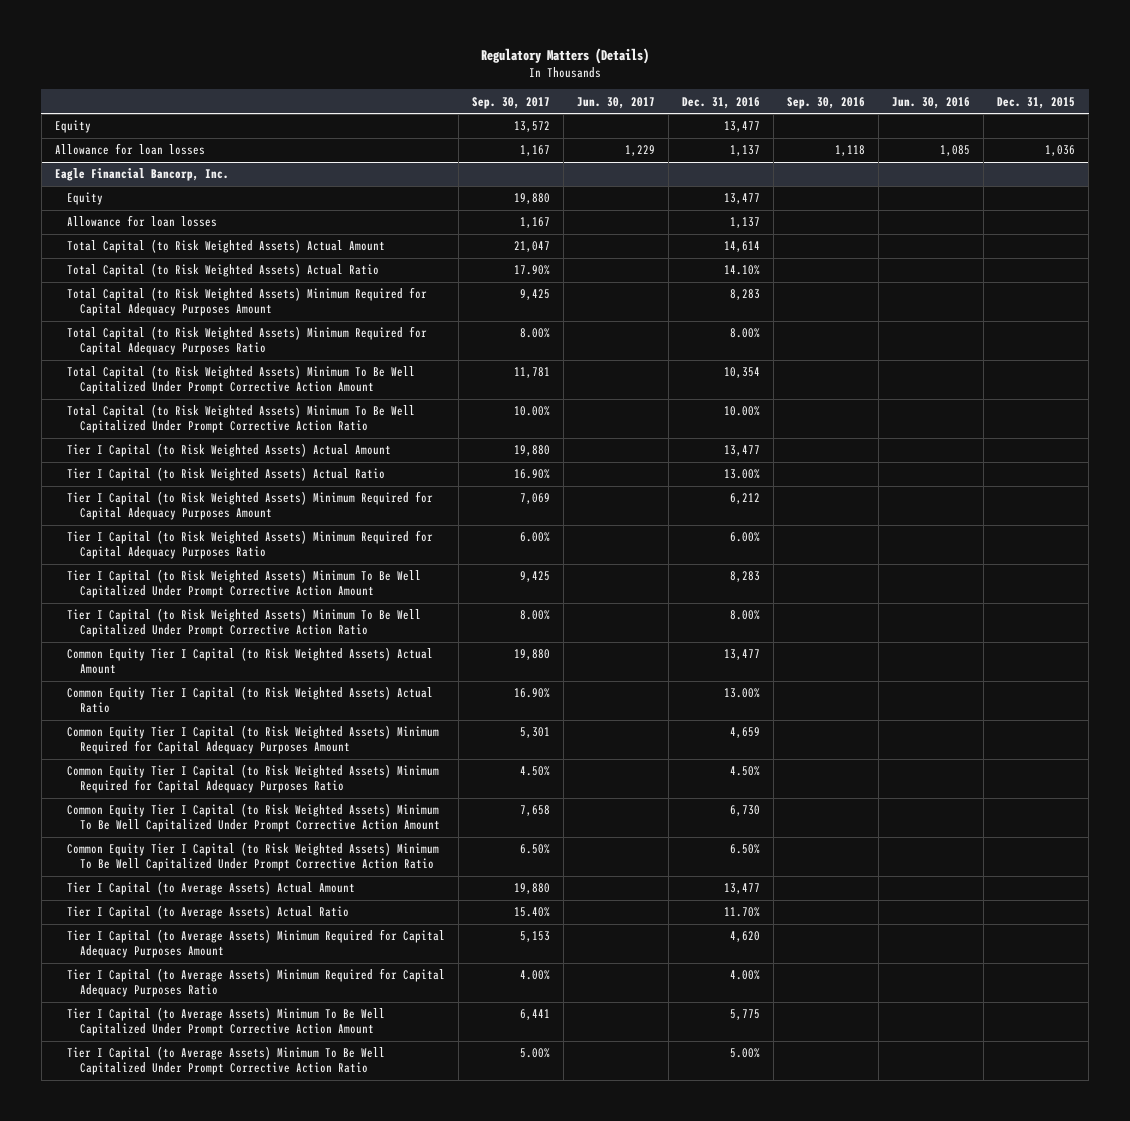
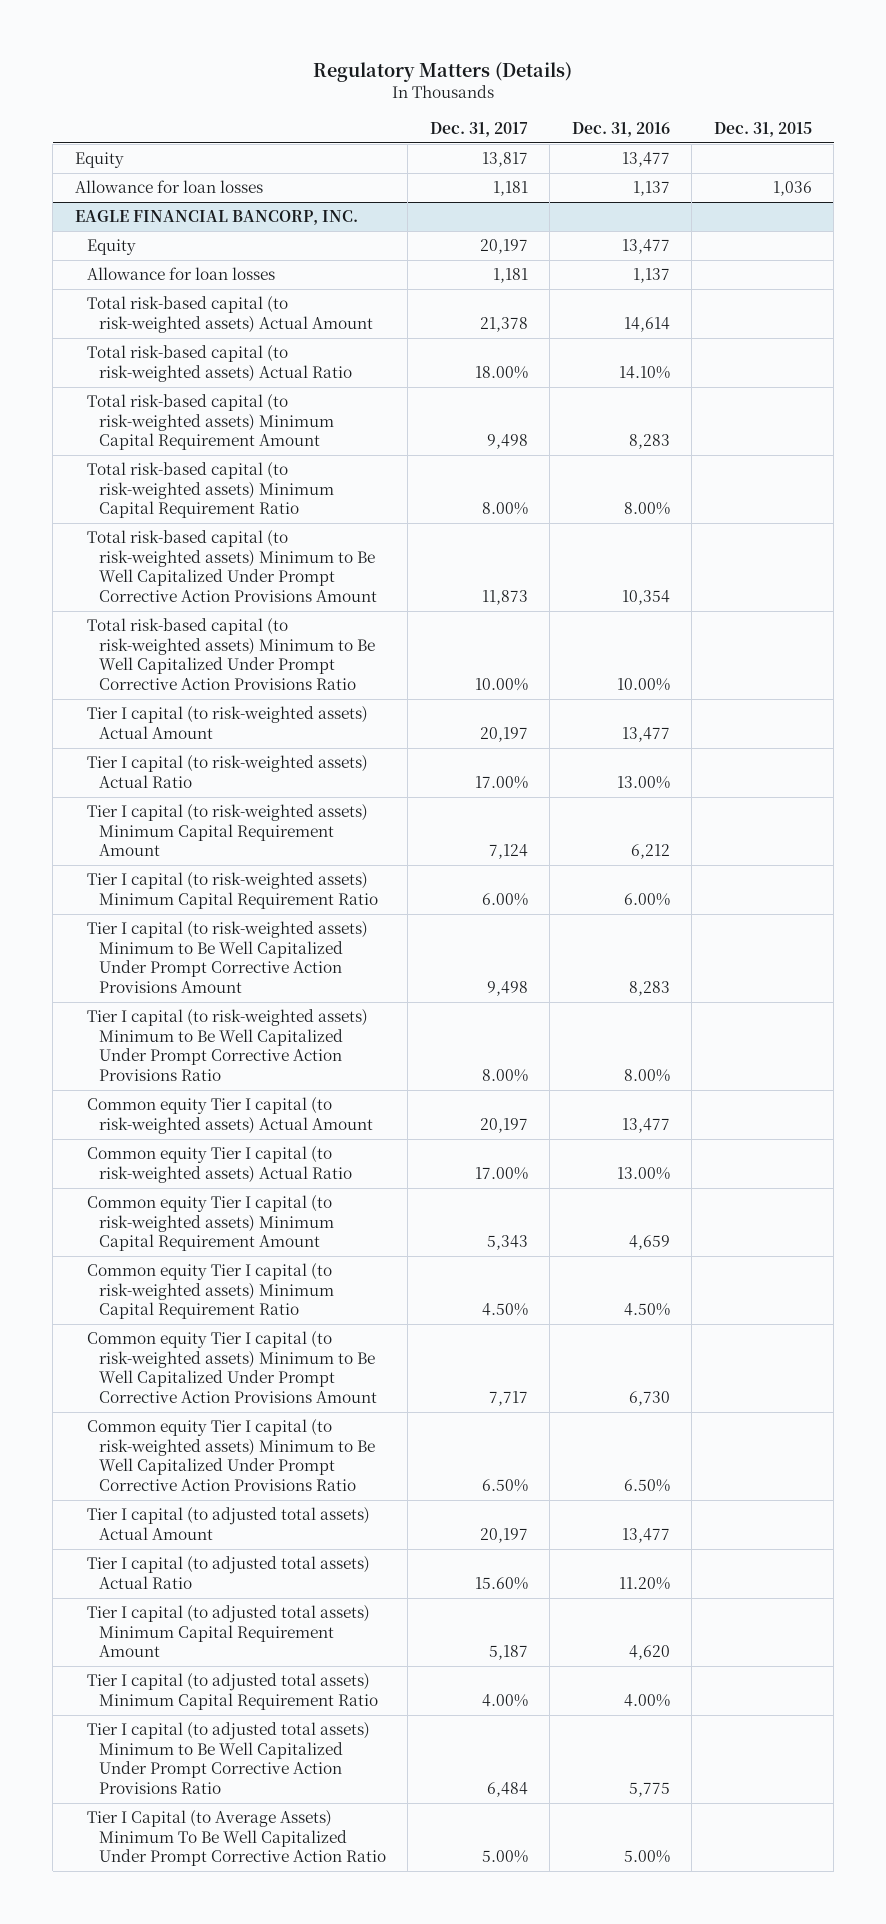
[472,96,551,109] Sep. 30, 2017 -> none
[577,96,656,109] Jun. 30, 2017 -> none
[787,96,866,109] Sep. 30, 2016 -> none
[892,96,971,109] Jun. 30, 2016 -> none
none -> [429,121,528,137] Dec. 31, 2017
[54,168,229,182] Eagle Financial Bancorp, Inc. -> [74,210,358,226] EAGLE FINANCIAL BANCORP, INC.
[67,239,386,254] Total Capital (to Risk Weighted Assets) Actual Amount -> [86,296,373,333] Total risk-based capital (to risk-weighted assets) Actual Amount
[67,263,380,278] Total Capital (to Risk Weighted Assets) Actual Ratio -> [86,345,352,382] Total risk-based capital (to risk-weighted assets) Actual Ratio
[67,287,428,317] Total Capital (to Risk Weighted Assets) Minimum Required for Capital Adequacy Purposes Amount -> [86,394,334,451] Total risk-based capital (to risk-weighted assets) Minimum Capital Requirement Amount
[67,326,428,356] Total Capital (to Risk Weighted Assets) Minimum Required for Capital Adequacy Purposes Ratio -> [86,462,334,519] Total risk-based capital (to risk-weighted assets) Minimum Capital Requirement Ratio
[67,365,416,395] Total Capital (to Risk Weighted Assets) Minimum To Be Well Capitalized Under Prompt Corrective Action Amount -> [86,530,377,602] Total risk-based capital (to risk-weighted assets) Minimum to Be Well Capitalized Under Prompt Corrective Action Provisions Amount
[67,404,416,434] Total Capital (to Risk Weighted Assets) Minimum To Be Well Capitalized Under Prompt Corrective Action Ratio -> [86,618,375,690] Total risk-based capital (to risk-weighted assets) Minimum to Be Well Capitalized Under Prompt Corrective Action Provisions Ratio
[67,443,392,458] Tier I Capital (to Risk Weighted Assets) Actual Amount -> [86,706,368,739] Tier I capital (to risk-weighted assets) Actual Amount
[67,467,386,482] Tier I Capital (to Risk Weighted Assets) Actual Ratio -> [86,755,368,788] Tier I capital (to risk-weighted assets) Actual Ratio
[67,491,434,521] Tier I Capital (to Risk Weighted Assets) Minimum Required for Capital Adequacy Purposes Amount -> [86,804,368,857] Tier I capital (to risk-weighted assets) Minimum Capital Requirement Amount
[67,530,434,560] Tier I Capital (to Risk Weighted Assets) Minimum Required for Capital Adequacy Purposes Ratio -> [86,872,378,909] Tier I capital (to risk-weighted assets) Minimum Capital Requirement Ratio
[67,569,422,599] Tier I Capital (to Risk Weighted Assets) Minimum To Be Well Capitalized Under Prompt Corrective Action Amount -> [86,921,368,993] Tier I capital (to risk-weighted assets) Minimum to Be Well Capitalized Under Prompt Corrective Action Provisions Amount
[67,608,422,638] Tier I Capital (to Risk Weighted Assets) Minimum To Be Well Capitalized Under Prompt Corrective Action Ratio -> [86,1009,368,1081] Tier I capital (to risk-weighted assets) Minimum to Be Well Capitalized Under Prompt Corrective Action Provisions Ratio
[67,647,434,675] Common Equity Tier I Capital (to Risk Weighted Assets) Actual Amount -> [86,1097,373,1134] Common equity Tier I capital (to risk-weighted assets) Actual Amount
[67,686,434,714] Common Equity Tier I Capital (to Risk Weighted Assets) Actual Ratio -> [86,1146,352,1183] Common equity Tier I capital (to risk-weighted assets) Actual Ratio
[67,725,440,755] Common Equity Tier I Capital (to Risk Weighted Assets) Minimum Required for Capital Adequacy Purposes Amount -> [86,1195,334,1252] Common equity Tier I capital (to risk-weighted assets) Minimum Capital Requirement Amount
[67,764,440,794] Common Equity Tier I Capital (to Risk Weighted Assets) Minimum Required for Capital Adequacy Purposes Ratio -> [86,1263,334,1320] Common equity Tier I capital (to risk-weighted assets) Minimum Capital Requirement Ratio
[67,803,440,833] Common Equity Tier I Capital (to Risk Weighted Assets) Minimum To Be Well Capitalized Under Prompt Corrective Action Amount -> [86,1331,377,1403] Common equity Tier I capital (to risk-weighted assets) Minimum to Be Well Capitalized Under Prompt Corrective Action Provisions Amount
[67,842,440,872] Common Equity Tier I Capital (to Risk Weighted Assets) Minimum To Be Well Capitalized Under Prompt Corrective Action Ratio -> [86,1419,375,1491] Common equity Tier I capital (to risk-weighted assets) Minimum to Be Well Capitalized Under Prompt Corrective Action Provisions Ratio
[67,881,356,896] Tier I Capital (to Average Assets) Actual Amount -> [86,1507,370,1540] Tier I capital (to adjusted total assets) Actual Amount
[67,905,350,920] Tier I Capital (to Average Assets) Actual Ratio -> [86,1556,370,1589] Tier I capital (to adjusted total assets) Actual Ratio
[724,907,761,918] 11.70% -> [618,1576,670,1590] 11.20%
[67,929,446,959] Tier I Capital (to Average Assets) Minimum Required for Capital Adequacy Purposes Amount -> [86,1605,370,1658] Tier I capital (to adjusted total assets) Minimum Capital Requirement Amount
[67,968,446,998] Tier I Capital (to Average Assets) Minimum Required for Capital Adequacy Purposes Ratio -> [86,1673,378,1710] Tier I capital (to adjusted total assets) Minimum Capital Requirement Ratio
[67,1007,386,1037] Tier I Capital (to Average Assets) Minimum To Be Well Capitalized Under Prompt Corrective Action Amount -> [86,1722,370,1794] Tier I capital (to adjusted total assets) Minimum to Be Well Capitalized Under Prompt Corrective Action Provisions Ratio

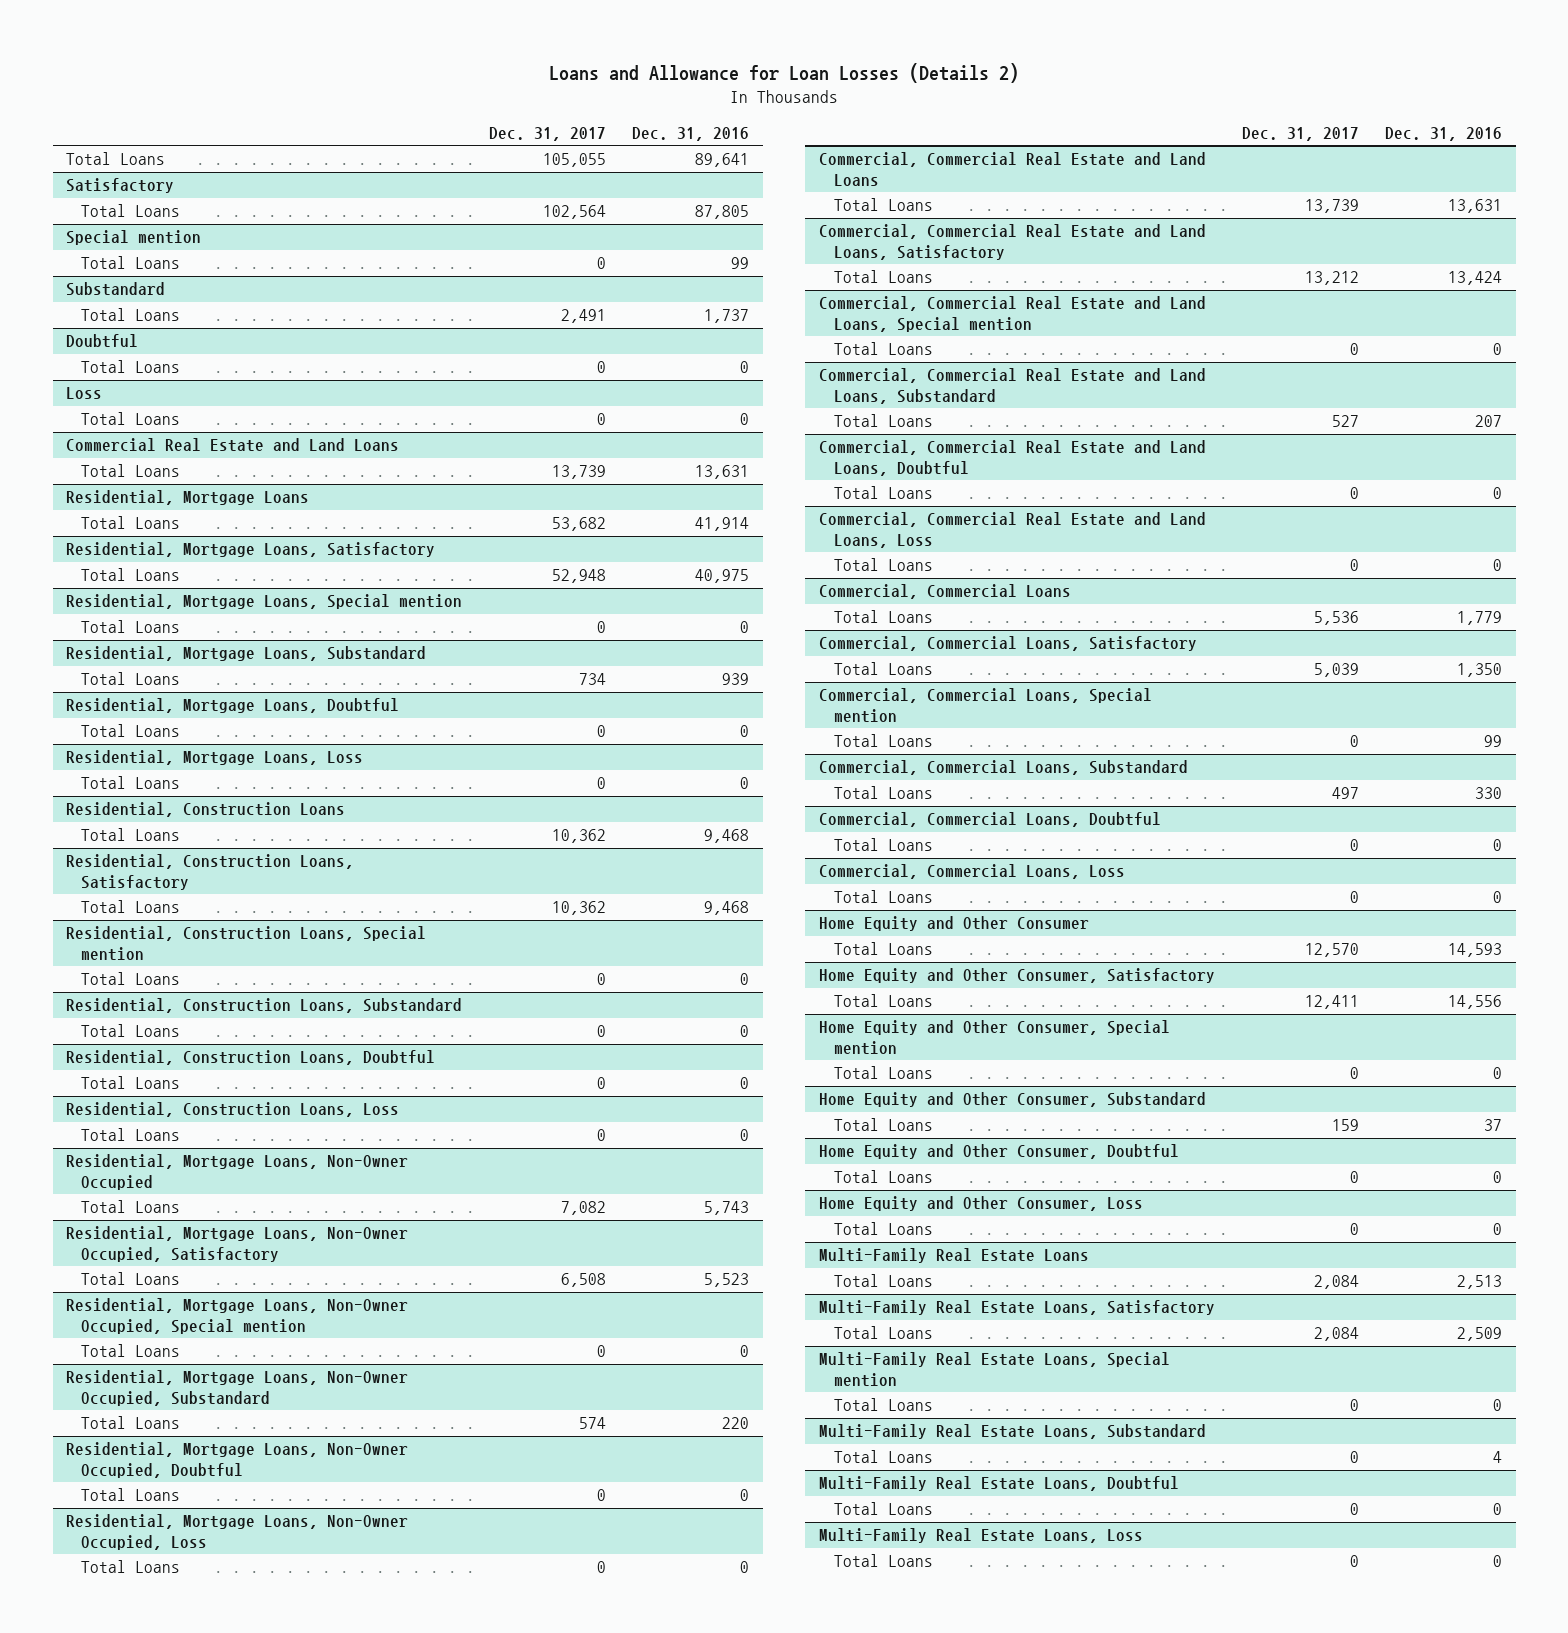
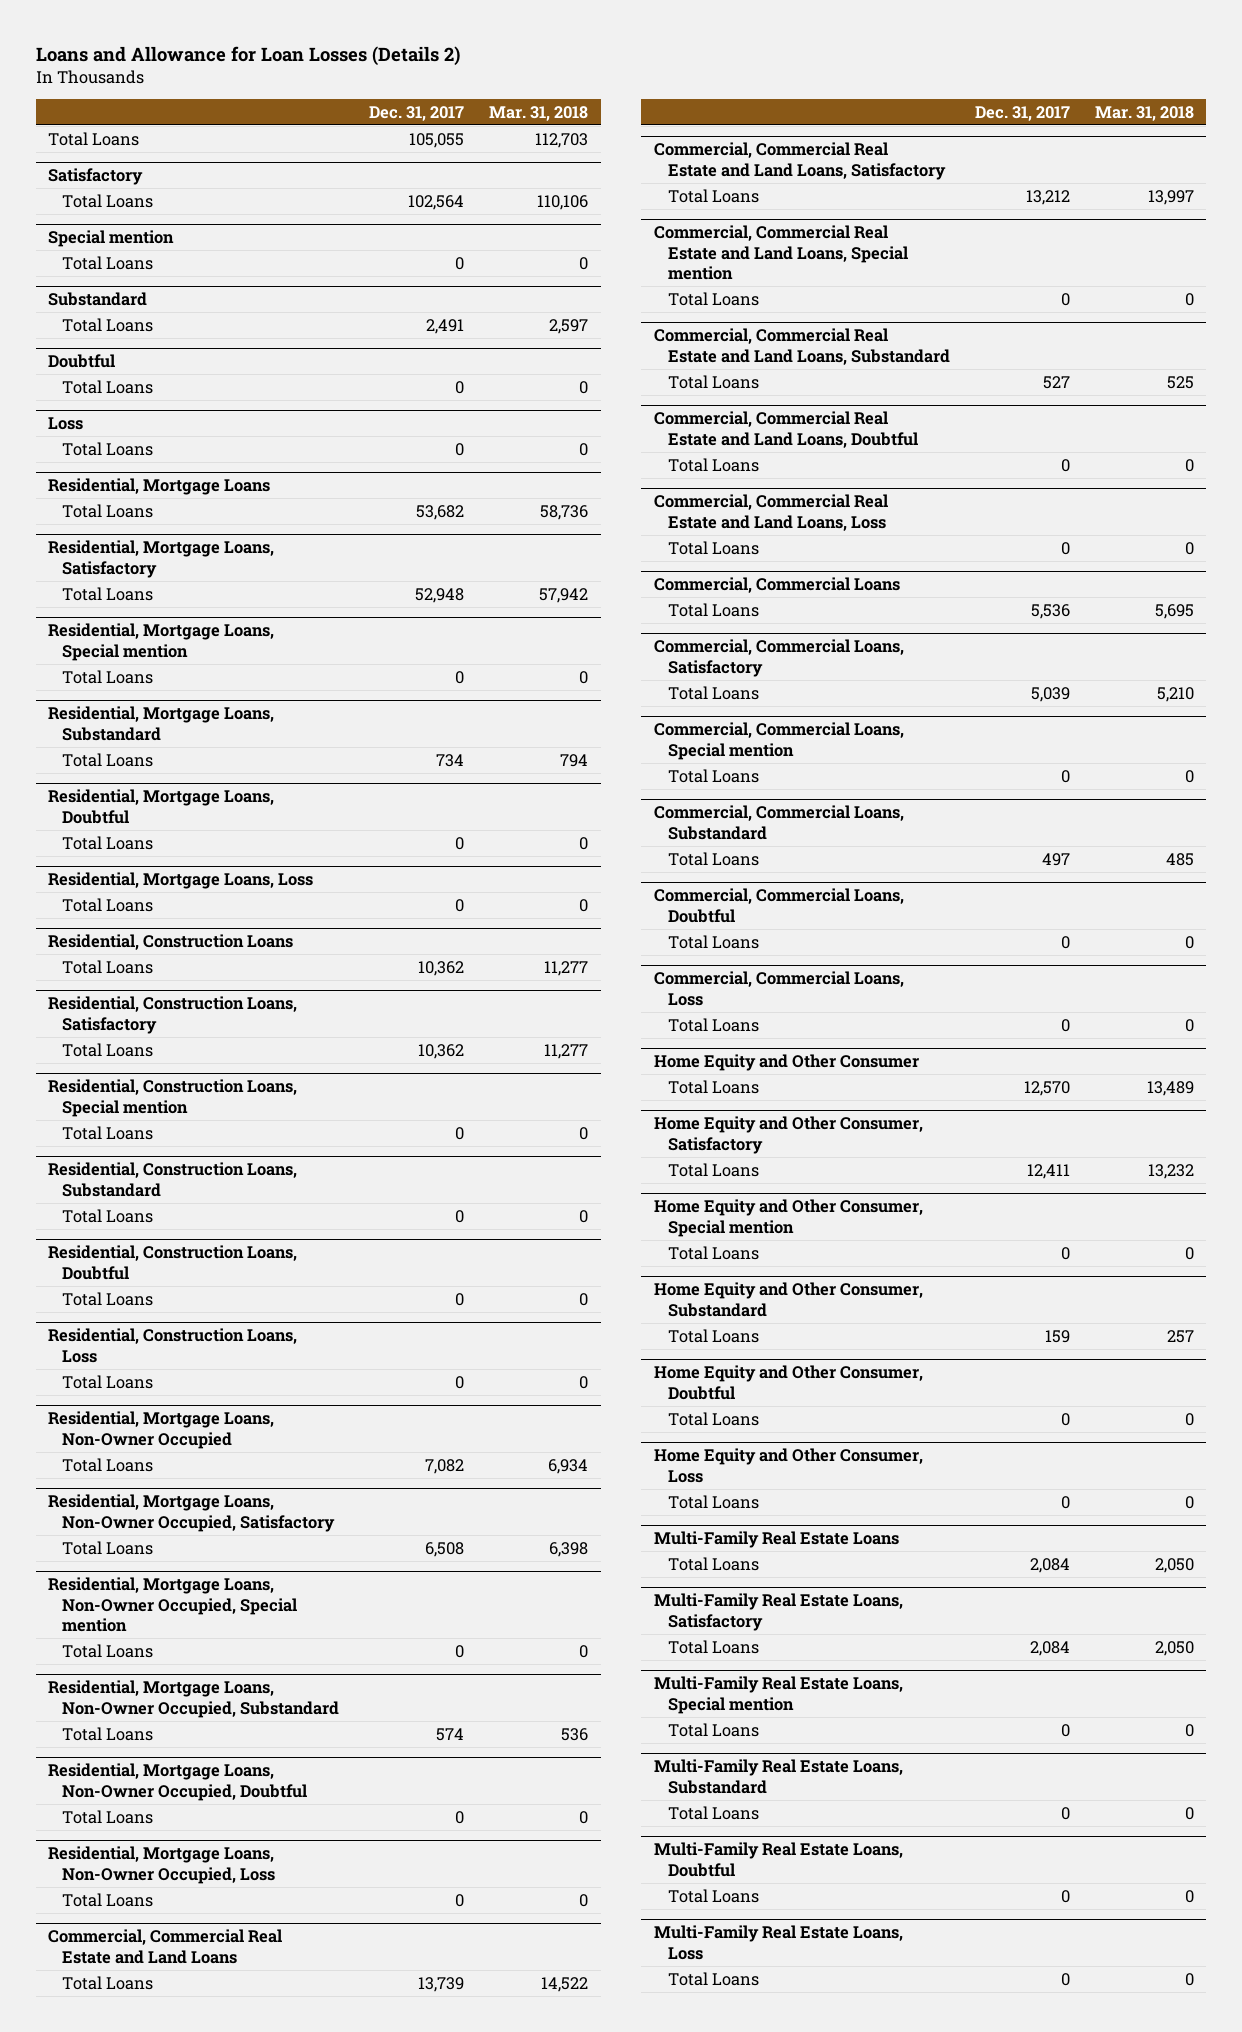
[632,126,750,141] Dec. 31, 2016 -> none
none -> [489,105,589,121] Mar. 31, 2018
[65,438,399,453] Commercial Real Estate and Land Loans -> none
[80,464,180,478] Total Loans -> none

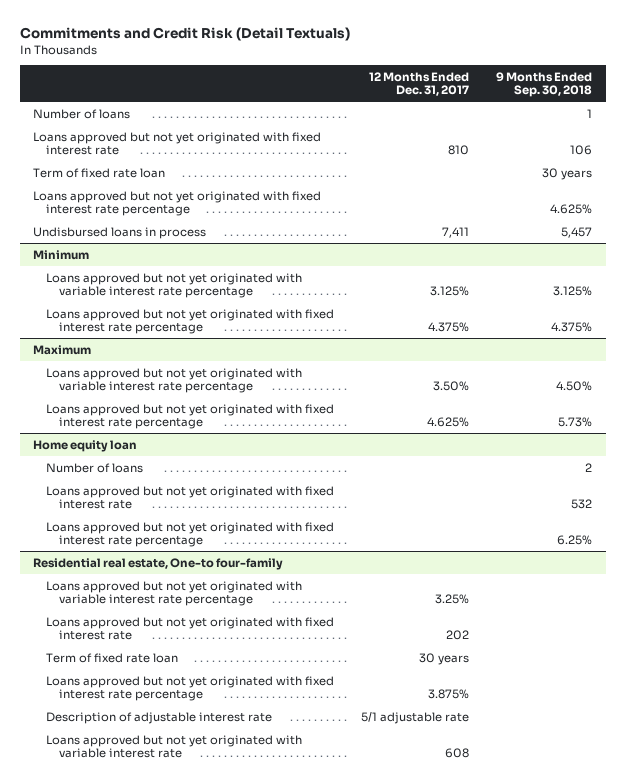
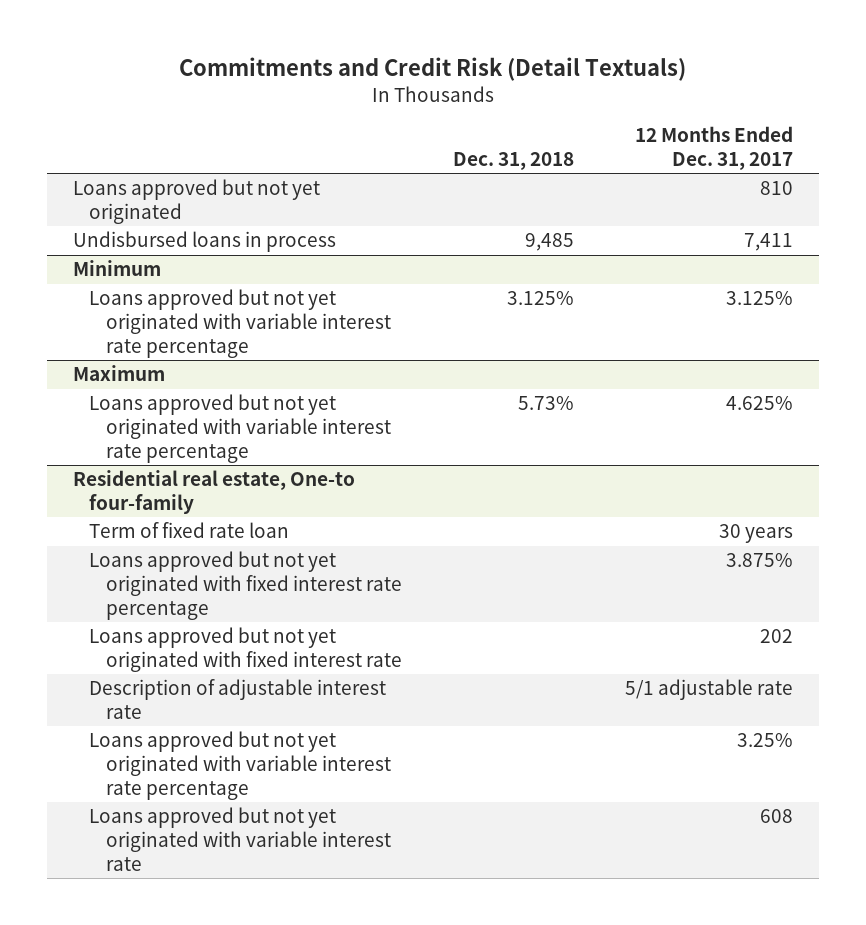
[496,71,593,98] 9 Months Ended Sep. 30, 2018 -> none
none -> [452,151,574,170] Dec. 31, 2018
[33,108,131,119] Number of loans -> none
[33,167,166,178] Term of fixed rate loan -> none
[33,190,322,216] Loans approved but not yet originated with fixed interest rate percentage -> none
[33,131,322,155] Loans approved but not yet originated with fixed interest rate -> [72,179,320,224] Loans approved but not yet originated
[45,308,334,334] Loans approved but not yet originated with fixed interest rate percentage -> none
[45,403,334,429] Loans approved but not yet originated with fixed interest rate percentage -> none
[33,439,138,452] Home equity loan -> none
[45,462,143,473] Number of loans -> none
[45,485,334,509] Loans approved but not yet originated with fixed interest rate -> none
[45,521,334,547] Loans approved but not yet originated with fixed interest rate percentage -> none
[433,380,470,391] 3.50% -> [726,396,794,411] 4.625%
[45,616,334,640] Loans approved but not yet originated with fixed interest rate -> [89,627,402,672] Loans approved but not yet originated with fixed interest rate
[45,580,302,606] Loans approved but not yet originated with variable interest rate percentage -> [89,731,391,800] Loans approved but not yet originated with variable interest rate percentage

